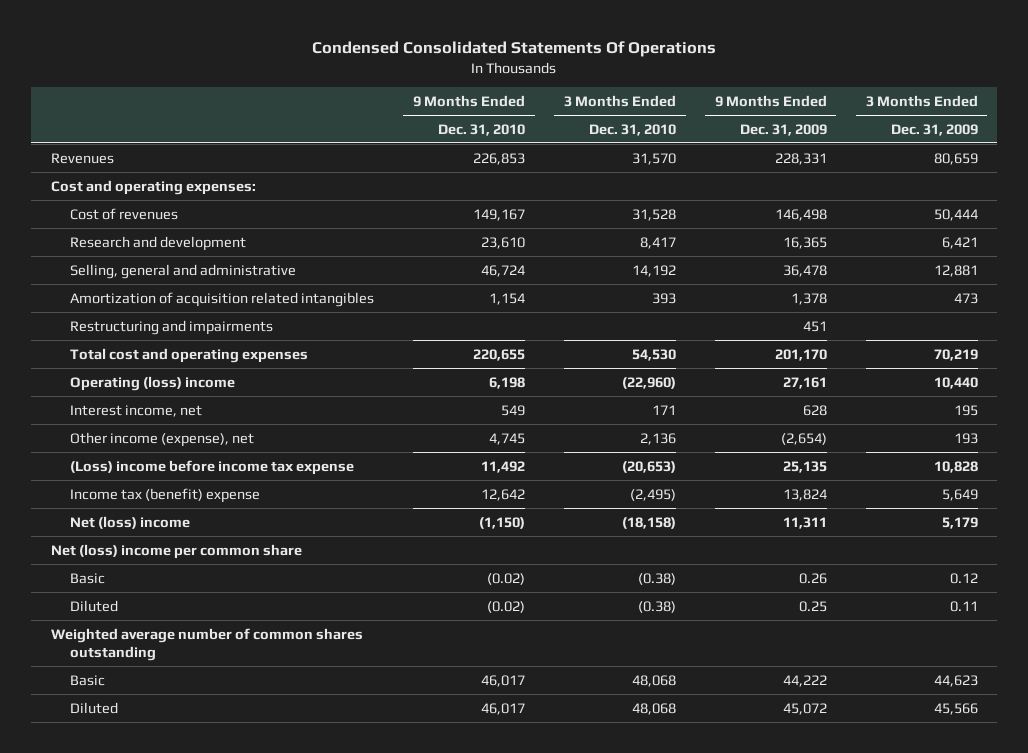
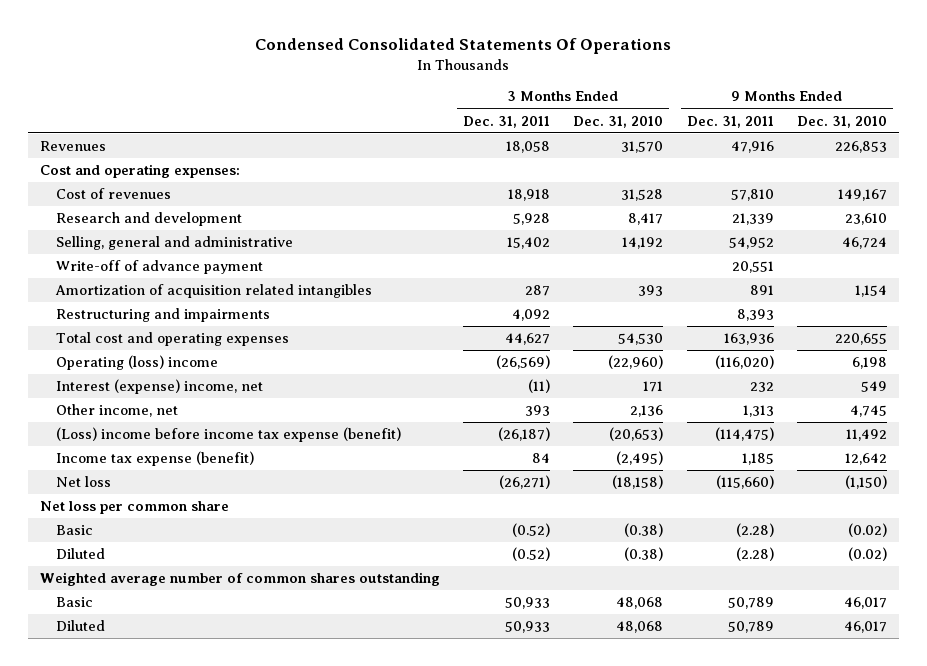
[739,123,827,136] Dec. 31, 2009 -> none
[890,123,978,136] Dec. 31, 2009 -> none
none -> [462,115,550,128] Dec. 31, 2011
none -> [686,115,774,128] Dec. 31, 2011
none -> [55,260,263,275] Write-off of advance payment
[70,404,203,417] Interest income, net -> [55,379,263,395] Interest (expense) income, net
[70,431,255,447] Other income (expense), net -> [55,404,178,418] Other income, net
[70,459,355,475] (Loss) income before income tax expense -> [55,427,401,443] (Loss) income before income tax expense (benefit)
[70,487,261,503] Income tax (benefit) expense -> [55,451,254,467] Income tax expense (benefit)
[70,515,191,529] Net (loss) income -> [55,476,111,488] Net loss
[50,543,302,559] Net (loss) income per common share -> [39,501,229,515] Net loss per common share

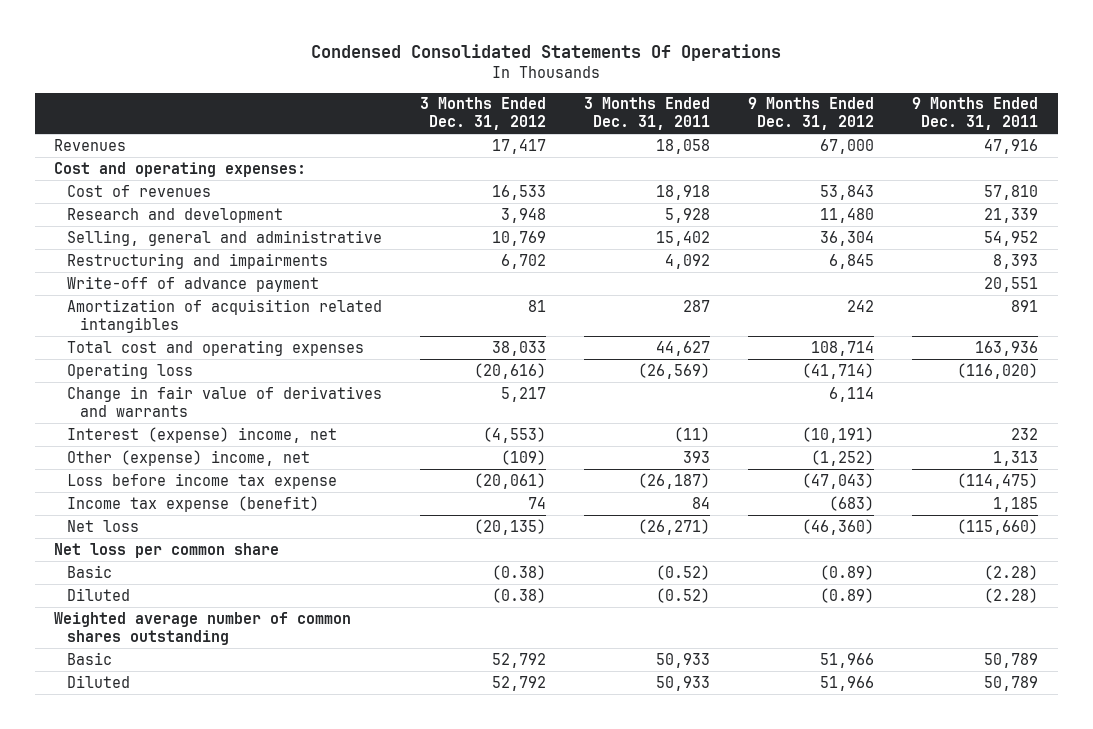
[573,115,664,128] Dec. 31, 2010 -> none
[797,115,888,128] Dec. 31, 2010 -> none
none -> [420,97,547,131] 3 Months Ended Dec. 31, 2012
none -> [748,97,875,131] 9 Months Ended Dec. 31, 2012
[55,308,270,323] Restructuring and impairments -> [66,252,328,269] Restructuring and impairments
[55,355,218,371] Operating (loss) income -> [66,362,193,379] Operating loss
none -> [66,385,382,417] Change in fair value of derivatives and warrants
[55,404,178,418] Other income, net -> [66,449,310,466] Other (expense) income, net
[55,427,401,443] (Loss) income before income tax expense (benefit) -> [66,472,337,489] Loss before income tax expense

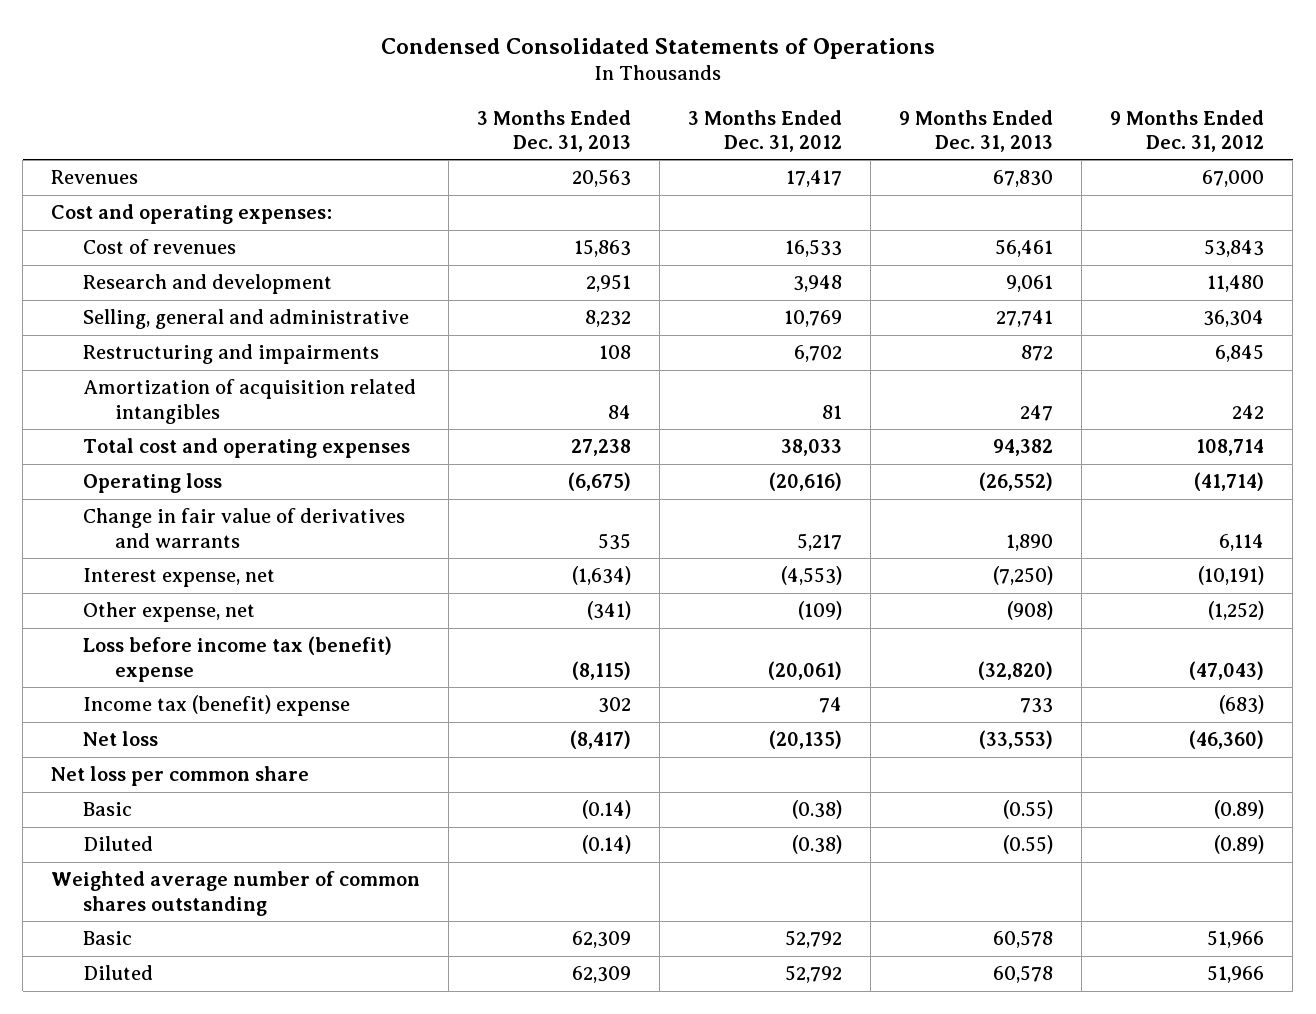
[311,43,782,61] Condensed Consolidated Statements Of Operations -> [380,37,935,59] Condensed Consolidated Statements of Operations
[584,97,711,131] 3 Months Ended Dec. 31, 2011 -> none
[912,97,1039,131] 9 Months Ended Dec. 31, 2011 -> none
none -> [477,109,632,152] 3 Months Ended Dec. 31, 2013
none -> [899,109,1054,152] 9 Months Ended Dec. 31, 2013
[66,275,319,292] Write-off of advance payment -> none
[66,426,337,443] Interest (expense) income, net -> [82,568,275,588] Interest expense, net
[66,449,310,466] Other (expense) income, net -> [82,602,255,623] Other expense, net
[66,472,337,489] Loss before income tax expense -> [82,636,392,682] Loss before income tax (benefit) expense
[66,495,319,512] Income tax expense (benefit) -> [82,695,350,717] Income tax (benefit) expense

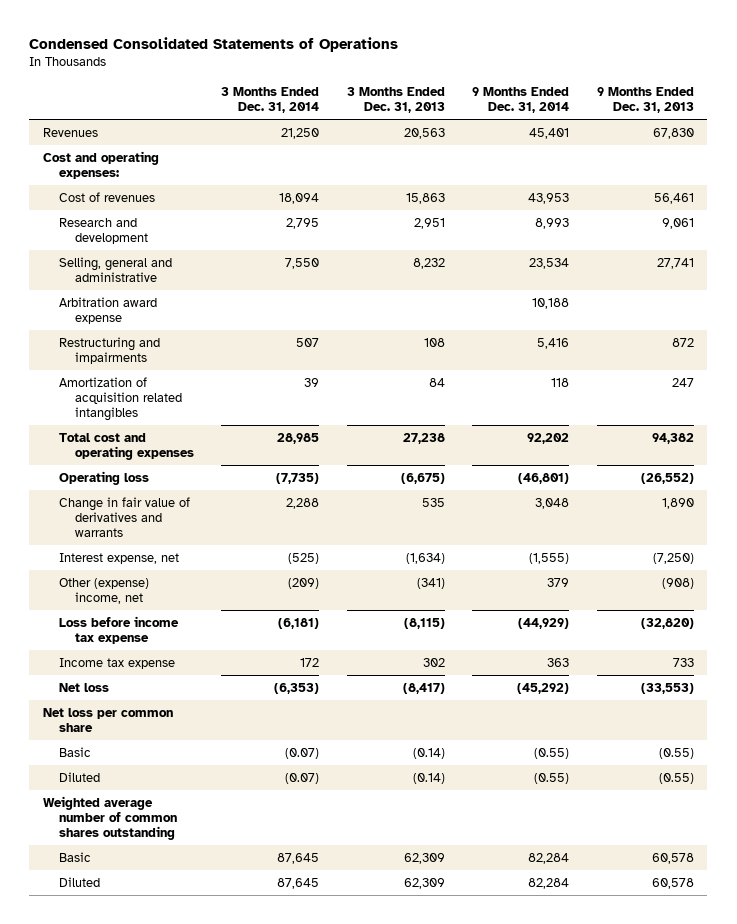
[688,109,843,152] 3 Months Ended Dec. 31, 2012 -> none
[1110,109,1265,152] 9 Months Ended Dec. 31, 2012 -> none
none -> [221,86,320,114] 3 Months Ended Dec. 31, 2014
none -> [472,86,570,114] 9 Months Ended Dec. 31, 2014
none -> [59,296,158,325] Arbitration award expense
[82,602,255,623] Other expense, net -> [59,577,150,605] Other (expense) income, net
[82,636,392,682] Loss before income tax (benefit) expense -> [59,615,180,645] Loss before income tax expense
[82,695,350,717] Income tax (benefit) expense -> [59,657,176,669] Income tax expense

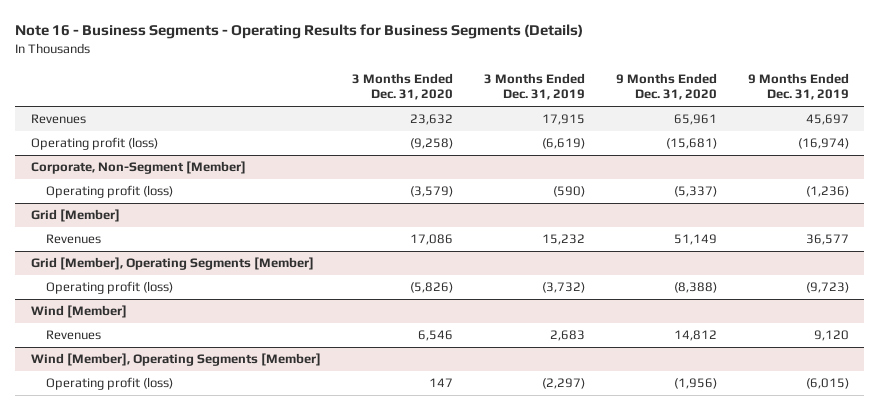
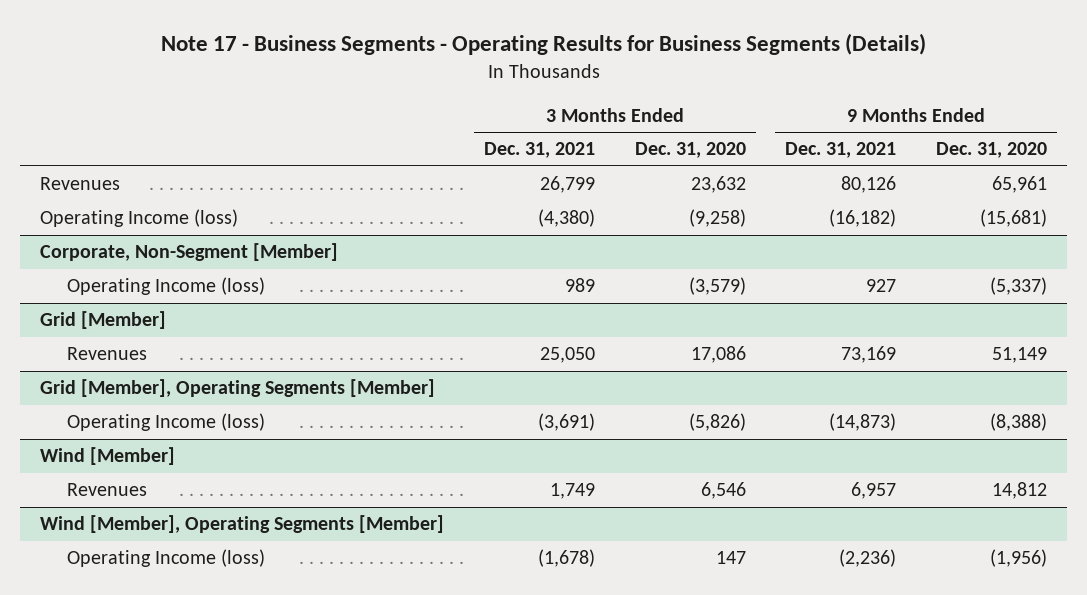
[15,24,584,40] Note 16 - Business Segments - Operating Results for Business Segments (Details) -> [160,33,926,56] Note 17 - Business Segments - Operating Results for Business Segments (Details)
[483,72,585,101] 3 Months Ended Dec. 31, 2019 -> none
[747,72,849,101] 9 Months Ended Dec. 31, 2019 -> none
none -> [483,142,595,159] Dec. 31, 2021
none -> [785,142,897,159] Dec. 31, 2021
[30,137,158,151] Operating profit (loss) -> [39,209,238,228] Operating Income (loss)
[45,185,173,199] Operating profit (loss) -> [67,277,266,296] Operating Income (loss)
[45,281,173,295] Operating profit (loss) -> [67,413,266,432] Operating Income (loss)
[45,377,173,391] Operating profit (loss) -> [67,549,266,568] Operating Income (loss)

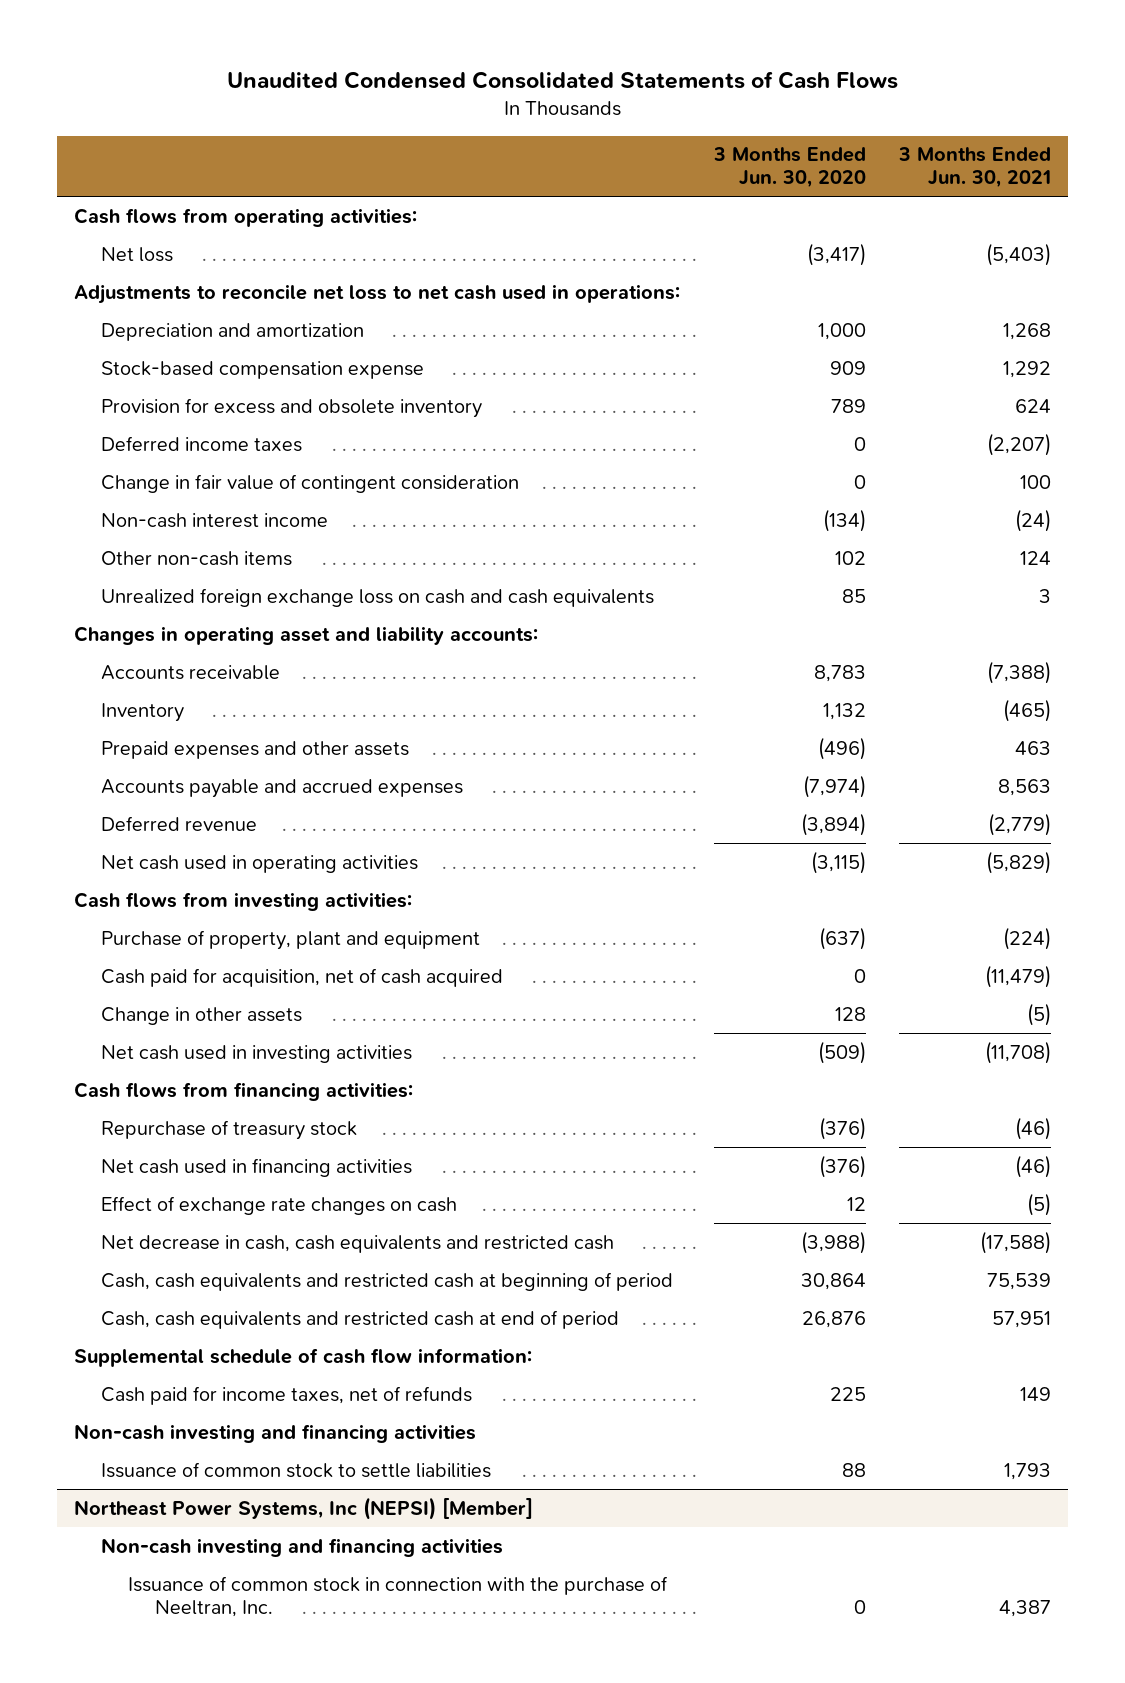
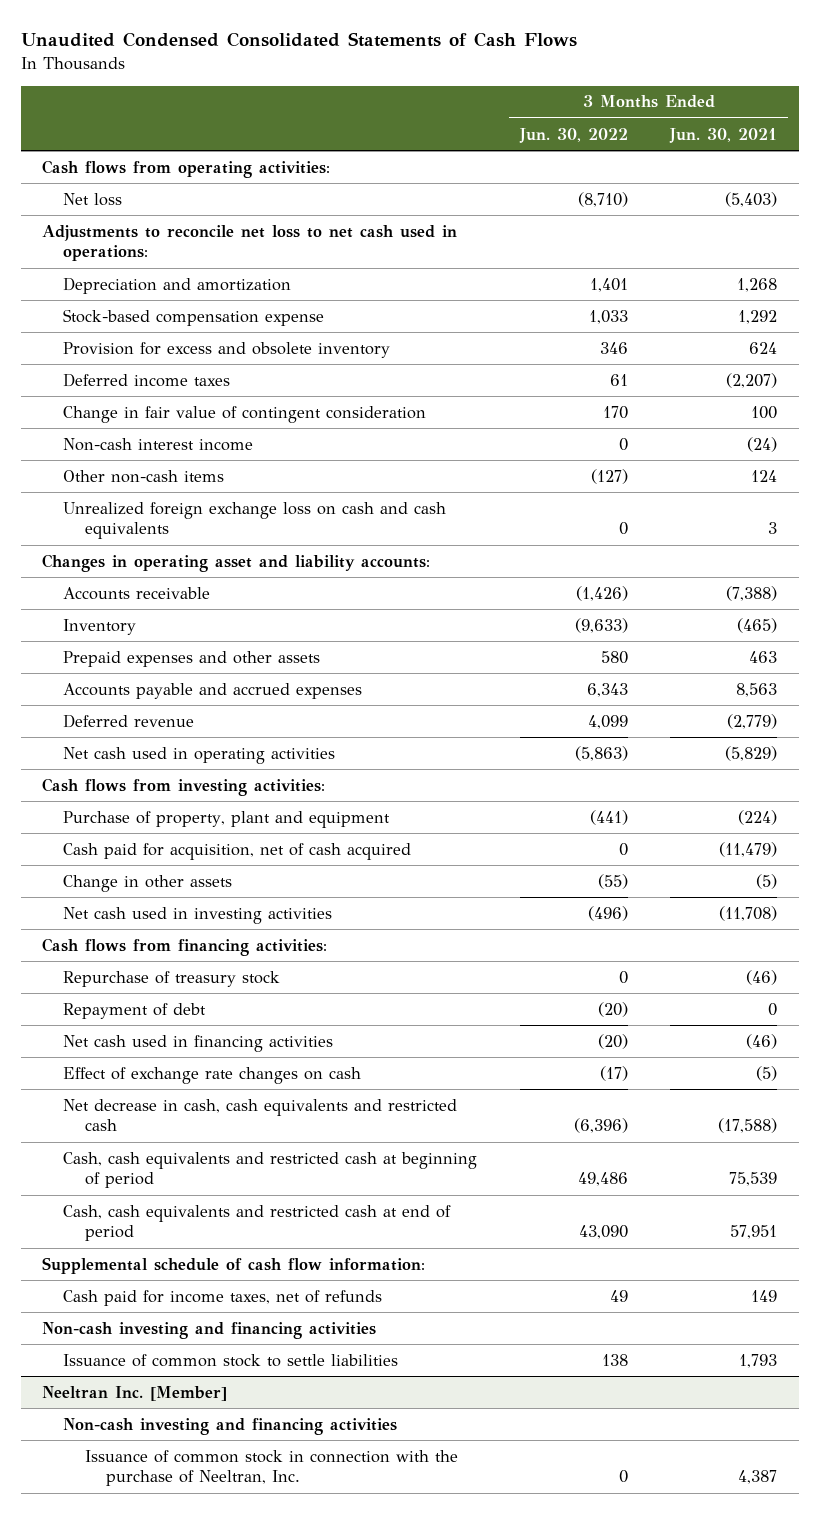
[712,147,866,189] 3 Months Ended Jun. 30, 2020 -> none
none -> [518,127,628,143] Jun. 30, 2022
none -> [63,1002,207,1019] Repayment of debt
[73,1496,533,1520] Northeast Power Systems, Inc (NEPSI) [Member] -> none
none -> [41,1385,227,1401] Neeltran Inc. [Member]

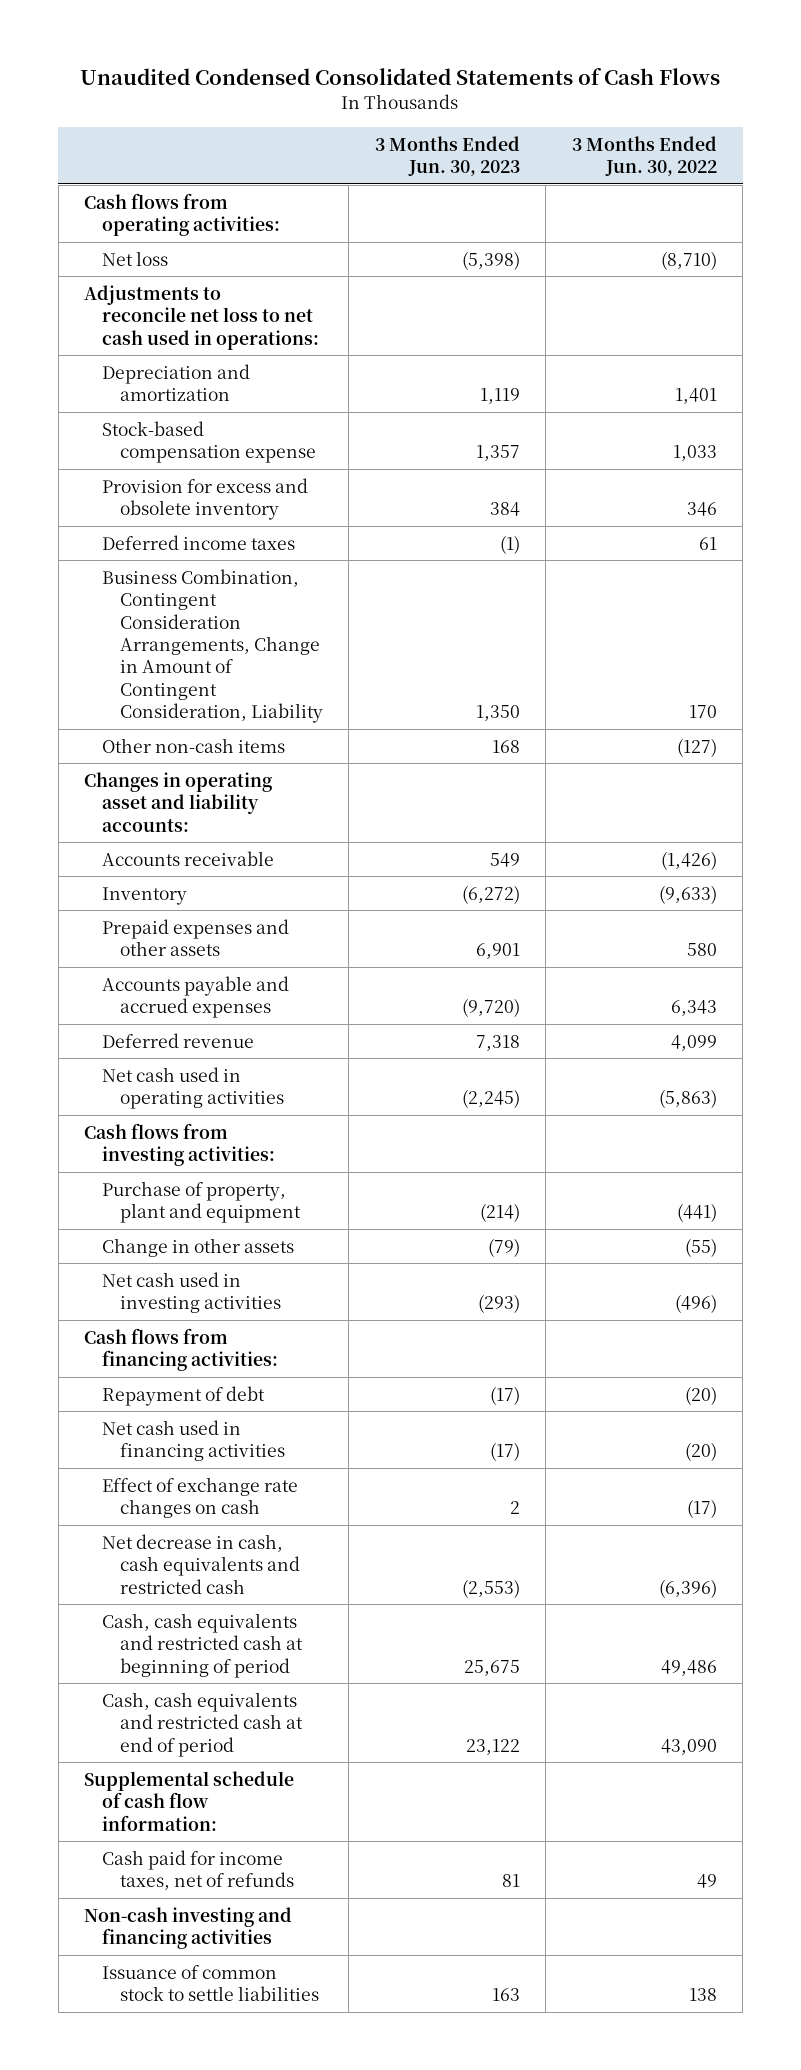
[669,127,778,143] Jun. 30, 2021 -> none
none -> [374,135,520,177] 3 Months Ended Jun. 30, 2023
[63,437,254,451] Non-cash interest income -> none
[63,405,427,423] Change in fair value of contingent consideration -> [101,568,323,724] Business Combination, Contingent Consideration Arrangements, Change in Amount of Contingent Consideration, Liability
[63,501,447,540] Unrealized foreign exchange loss on cash and cash equivalents -> none
[63,842,412,860] Cash paid for acquisition, net of cash acquired -> none
[63,970,281,987] Repurchase of treasury stock -> none
[41,1385,227,1401] Neeltran Inc. [Member] -> none
[63,1417,398,1435] Non-cash investing and financing activities -> none
[84,1449,458,1487] Issuance of common stock in connection with the purchase of Neeltran, Inc. -> none

